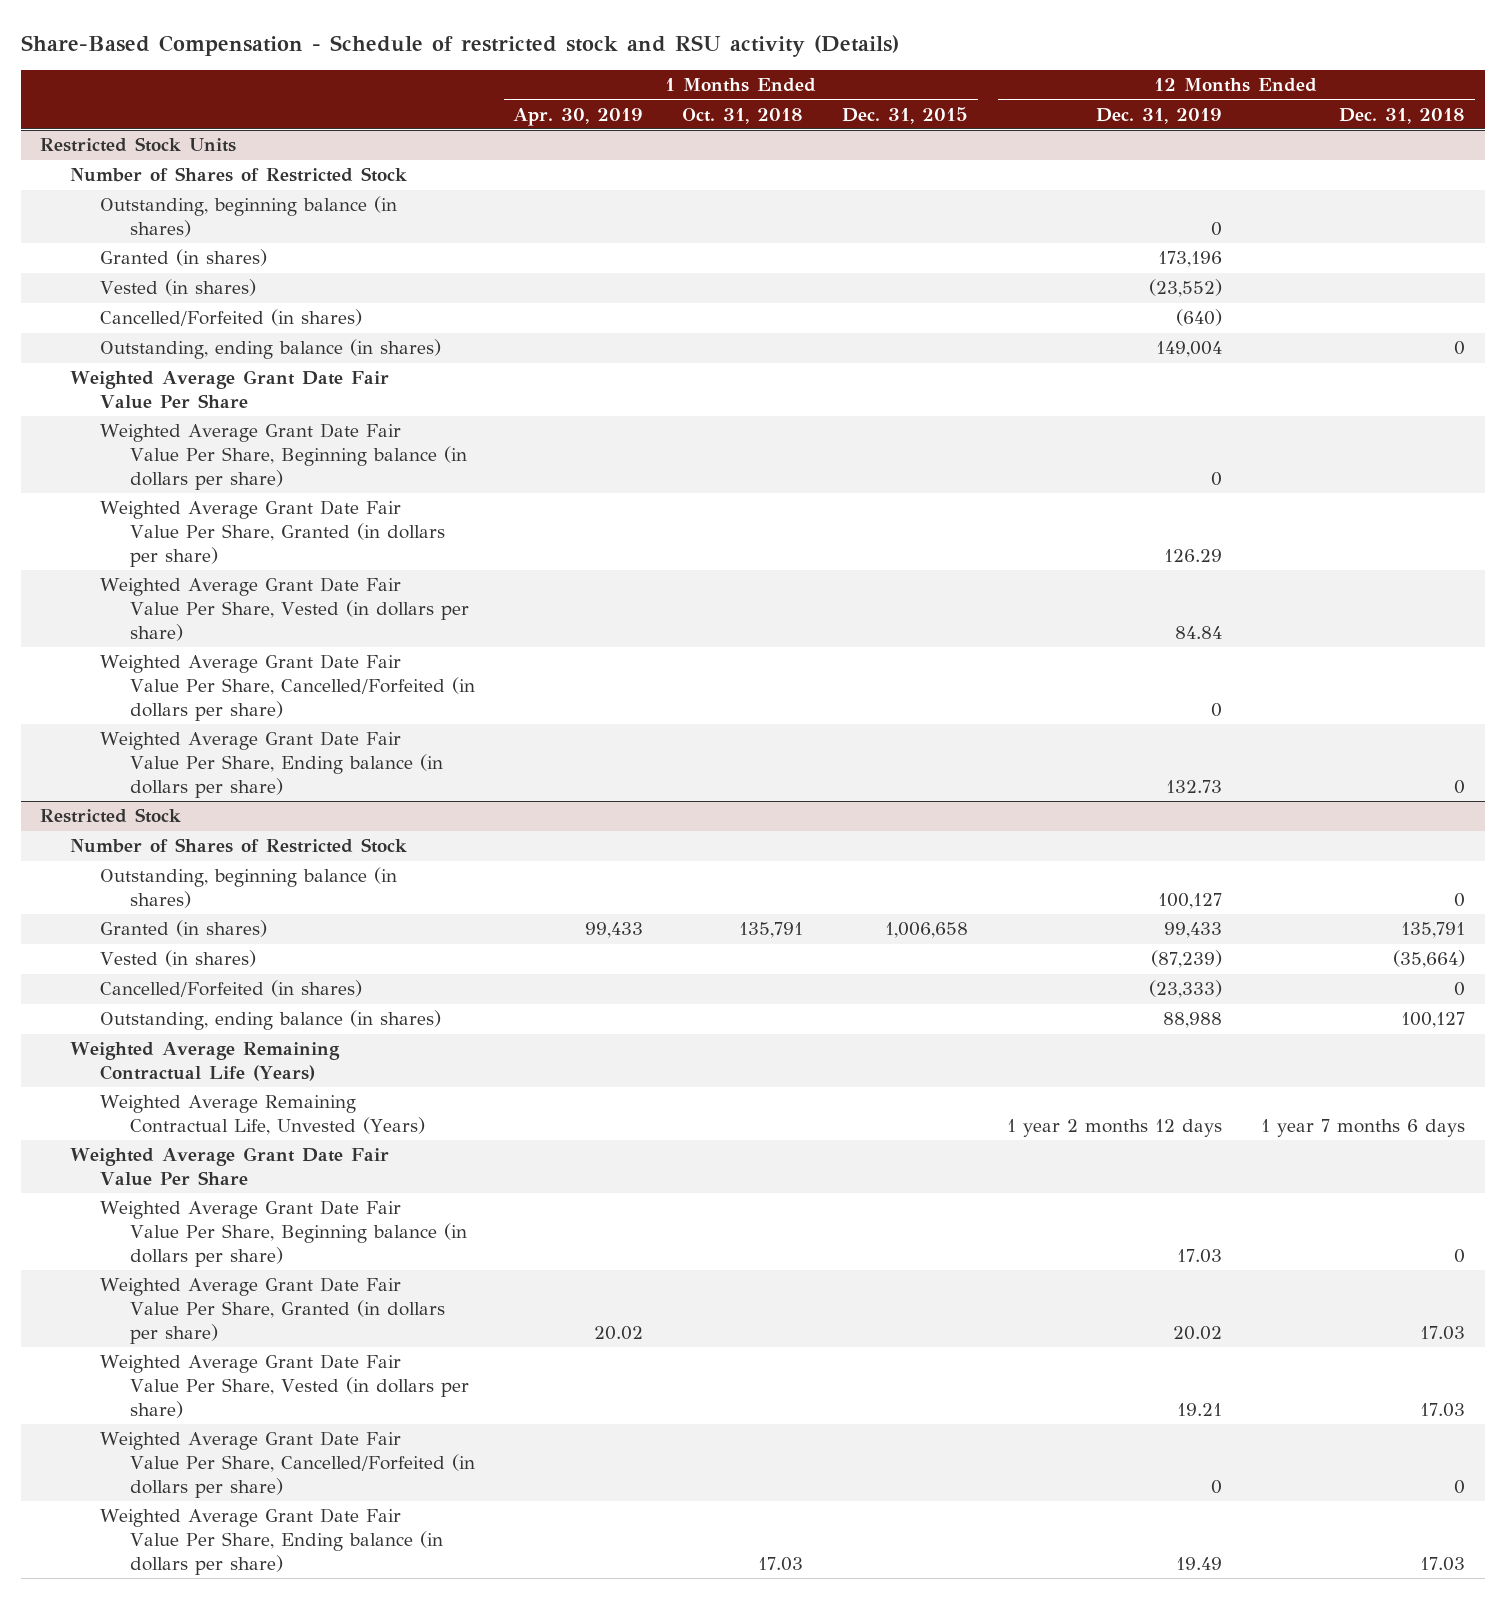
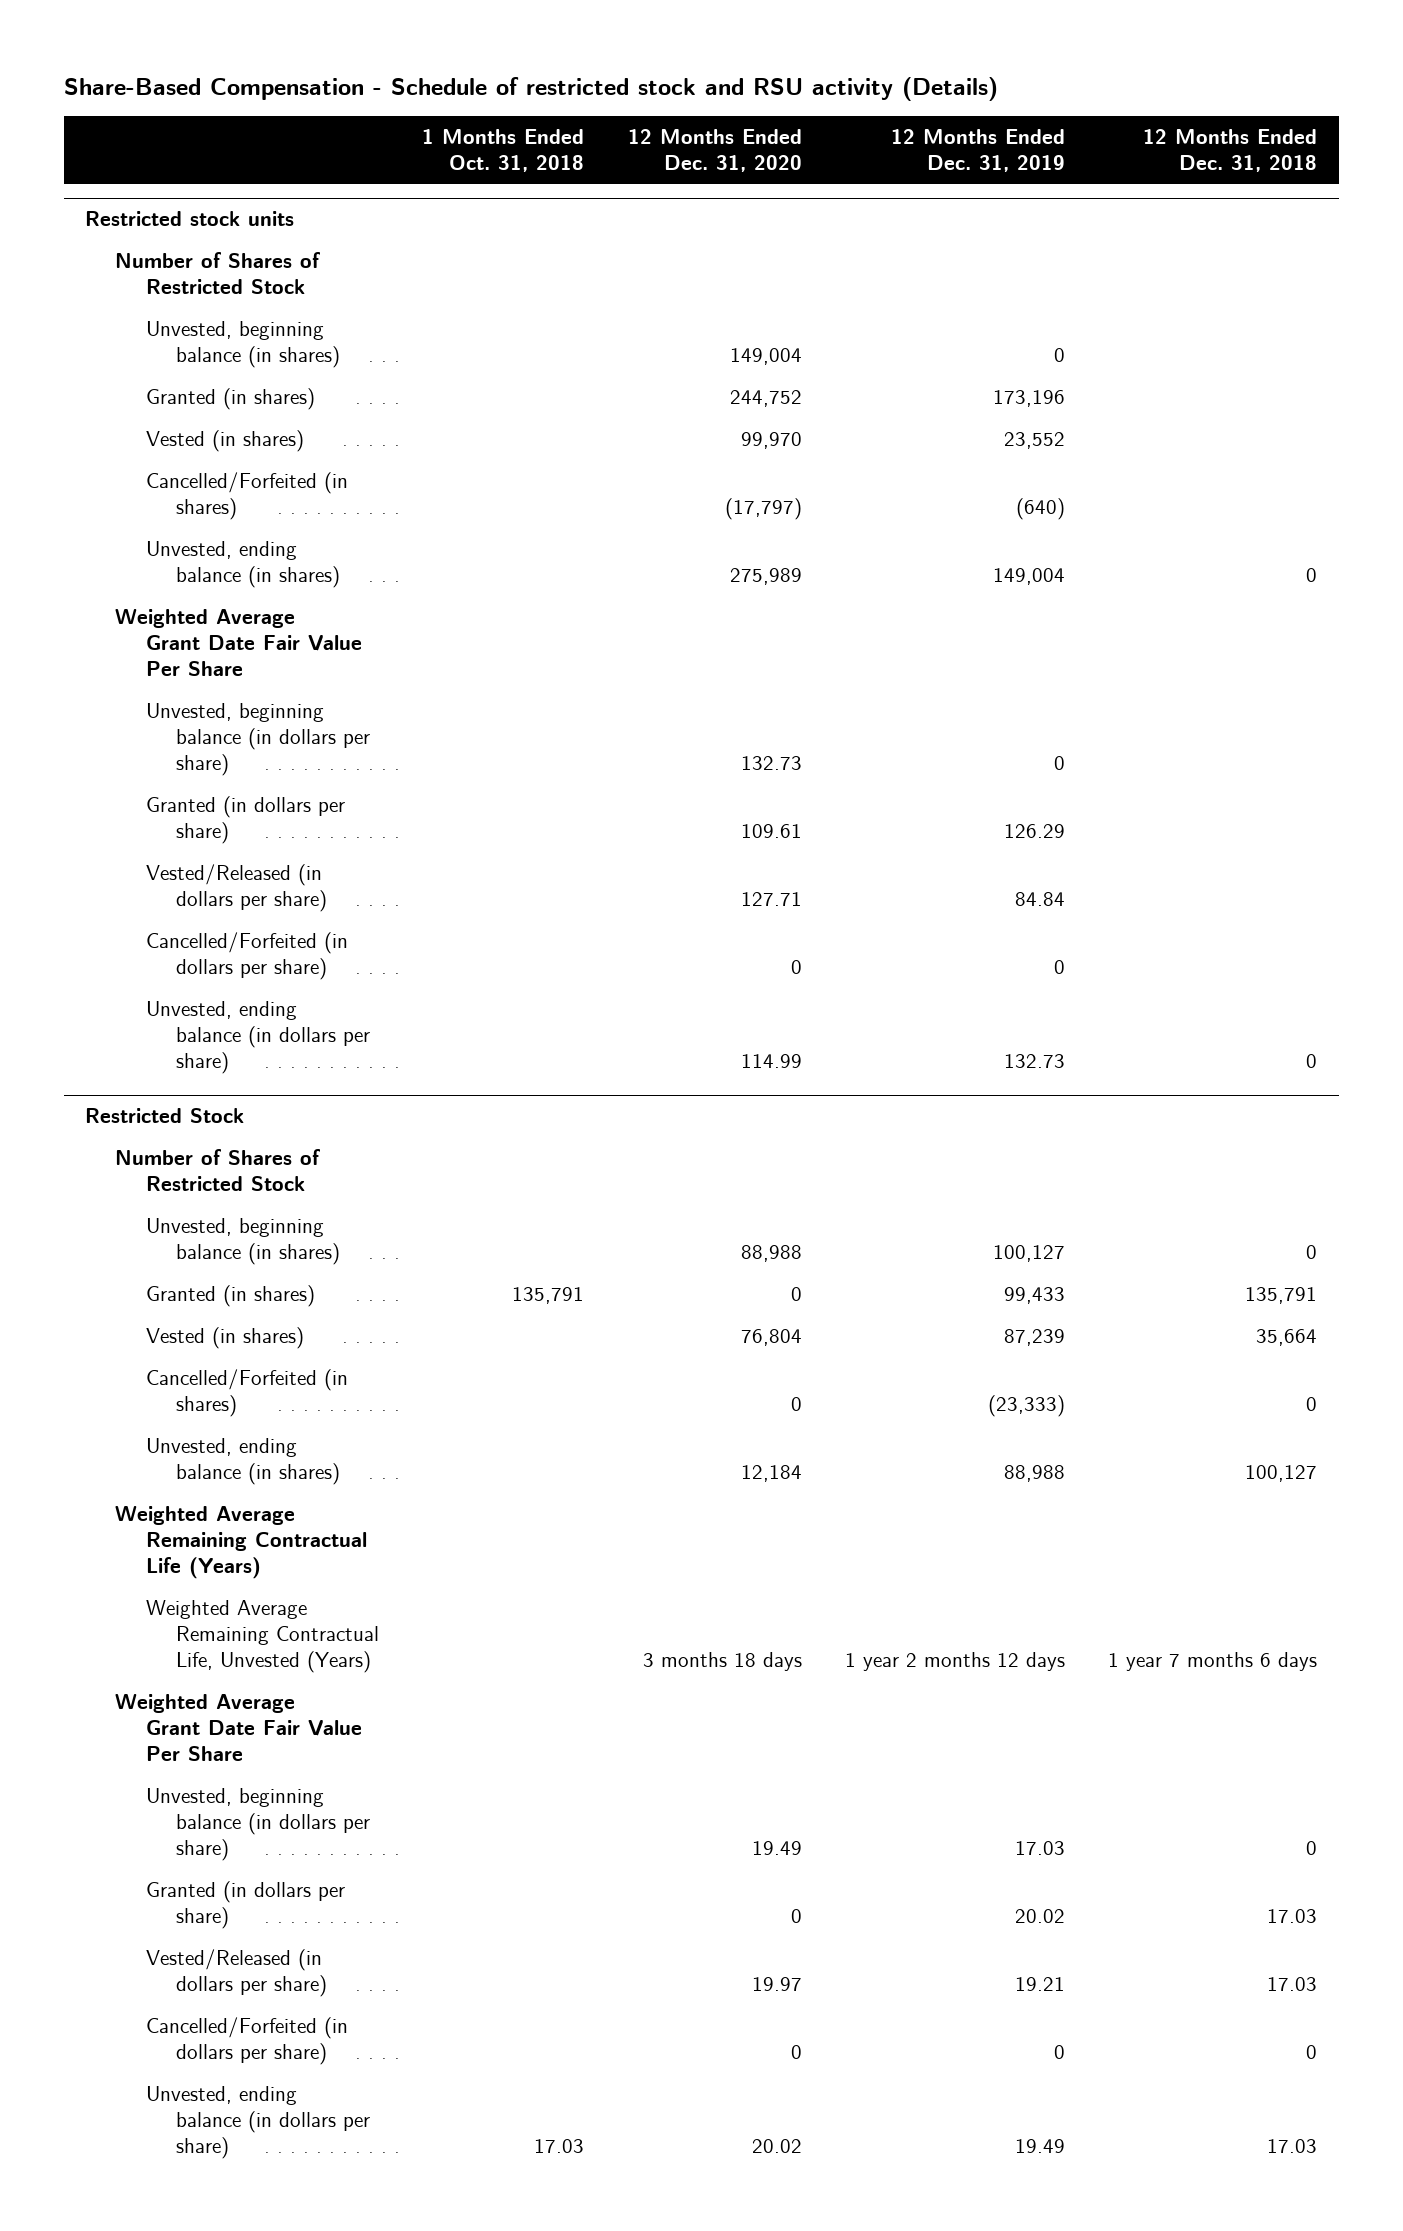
[513,107,644,126] Apr. 30, 2019 -> none
[842,106,969,124] Dec. 31, 2015 -> none
none -> [627,128,802,173] 12 Months Ended Dec. 31, 2020
[40,137,237,153] Restricted Stock Units -> [85,211,295,227] Restricted stock units
[99,196,397,238] Outstanding, beginning balance (in shares) -> [145,321,340,369] Unvested, beginning balance (in shares)
[1149,279,1223,298] (23,552) -> [1003,432,1065,450] 23,552
[99,339,441,360] Outstanding, ending balance (in shares) -> [145,541,340,589] Unvested, ending balance (in shares)
[99,423,467,490] Weighted Average Grant Date Fair Value Per Share, Beginning balance (in dollars per share) -> [145,703,370,777] Unvested, beginning balance (in dollars per share)
[99,500,445,567] Weighted Average Grant Date Fair Value Per Share, Granted (in dollars per share) -> [145,796,345,845] Granted (in dollars per share)
[99,577,469,641] Weighted Average Grant Date Fair Value Per Share, Vested (in dollars per share) -> [145,864,327,913] Vested/Released (in dollars per share)
[99,654,475,721] Weighted Average Grant Date Fair Value Per Share, Cancelled/Forfeited (in dollars per share) -> [145,932,348,981] Cancelled/Forfeited (in dollars per share)
[99,731,443,798] Weighted Average Grant Date Fair Value Per Share, Ending balance (in dollars per share) -> [145,1001,370,1075] Unvested, ending balance (in dollars per share)
[99,867,397,909] Outstanding, beginning balance (in shares) -> [145,1218,340,1266] Unvested, beginning balance (in shares)
[1151,950,1223,969] (87,239) -> [1003,1329,1065,1347] 87,239
[1393,950,1466,969] (35,664) -> [1256,1329,1318,1347] 35,664
[99,1010,441,1031] Outstanding, ending balance (in shares) -> [145,1438,340,1486] Unvested, ending balance (in shares)
[99,1200,467,1267] Weighted Average Grant Date Fair Value Per Share, Beginning balance (in dollars per share) -> [145,1788,370,1862] Unvested, beginning balance (in dollars per share)
[99,1277,445,1344] Weighted Average Grant Date Fair Value Per Share, Granted (in dollars per share) -> [145,1881,345,1930] Granted (in dollars per share)
[99,1354,469,1418] Weighted Average Grant Date Fair Value Per Share, Vested (in dollars per share) -> [145,1949,327,1998] Vested/Released (in dollars per share)
[99,1431,475,1498] Weighted Average Grant Date Fair Value Per Share, Cancelled/Forfeited (in dollars per share) -> [145,2017,348,2066] Cancelled/Forfeited (in dollars per share)
[99,1508,443,1575] Weighted Average Grant Date Fair Value Per Share, Ending balance (in dollars per share) -> [145,2086,370,2160] Unvested, ending balance (in dollars per share)

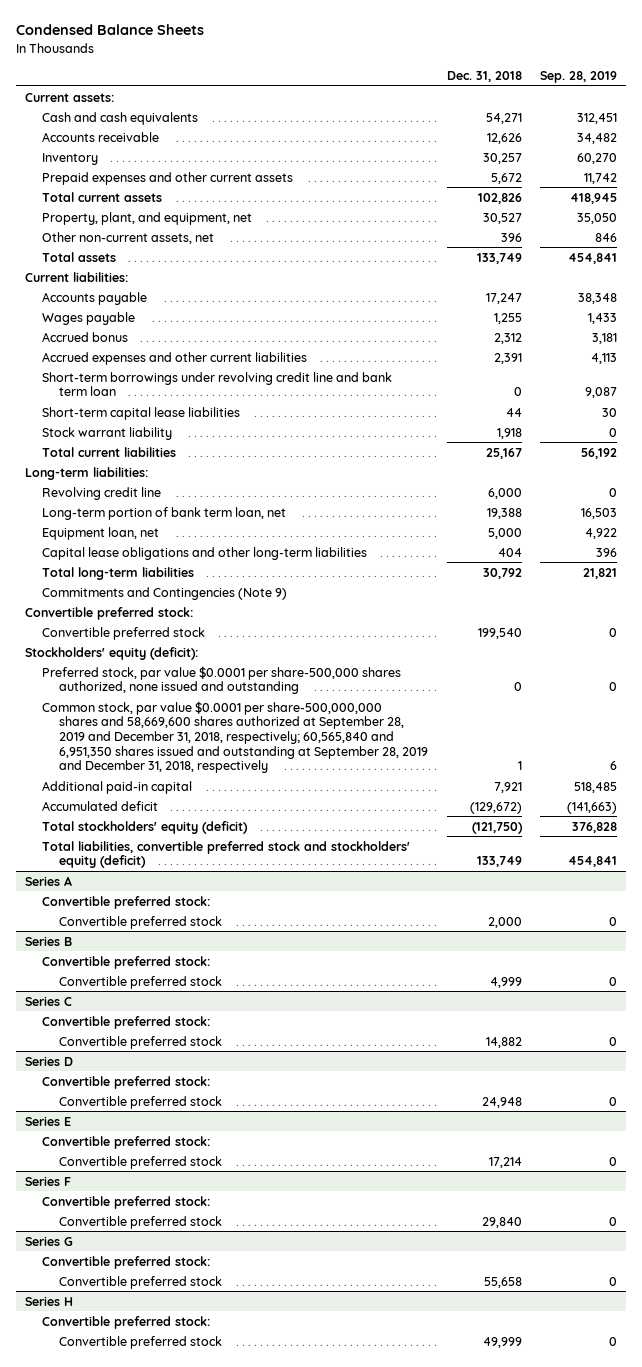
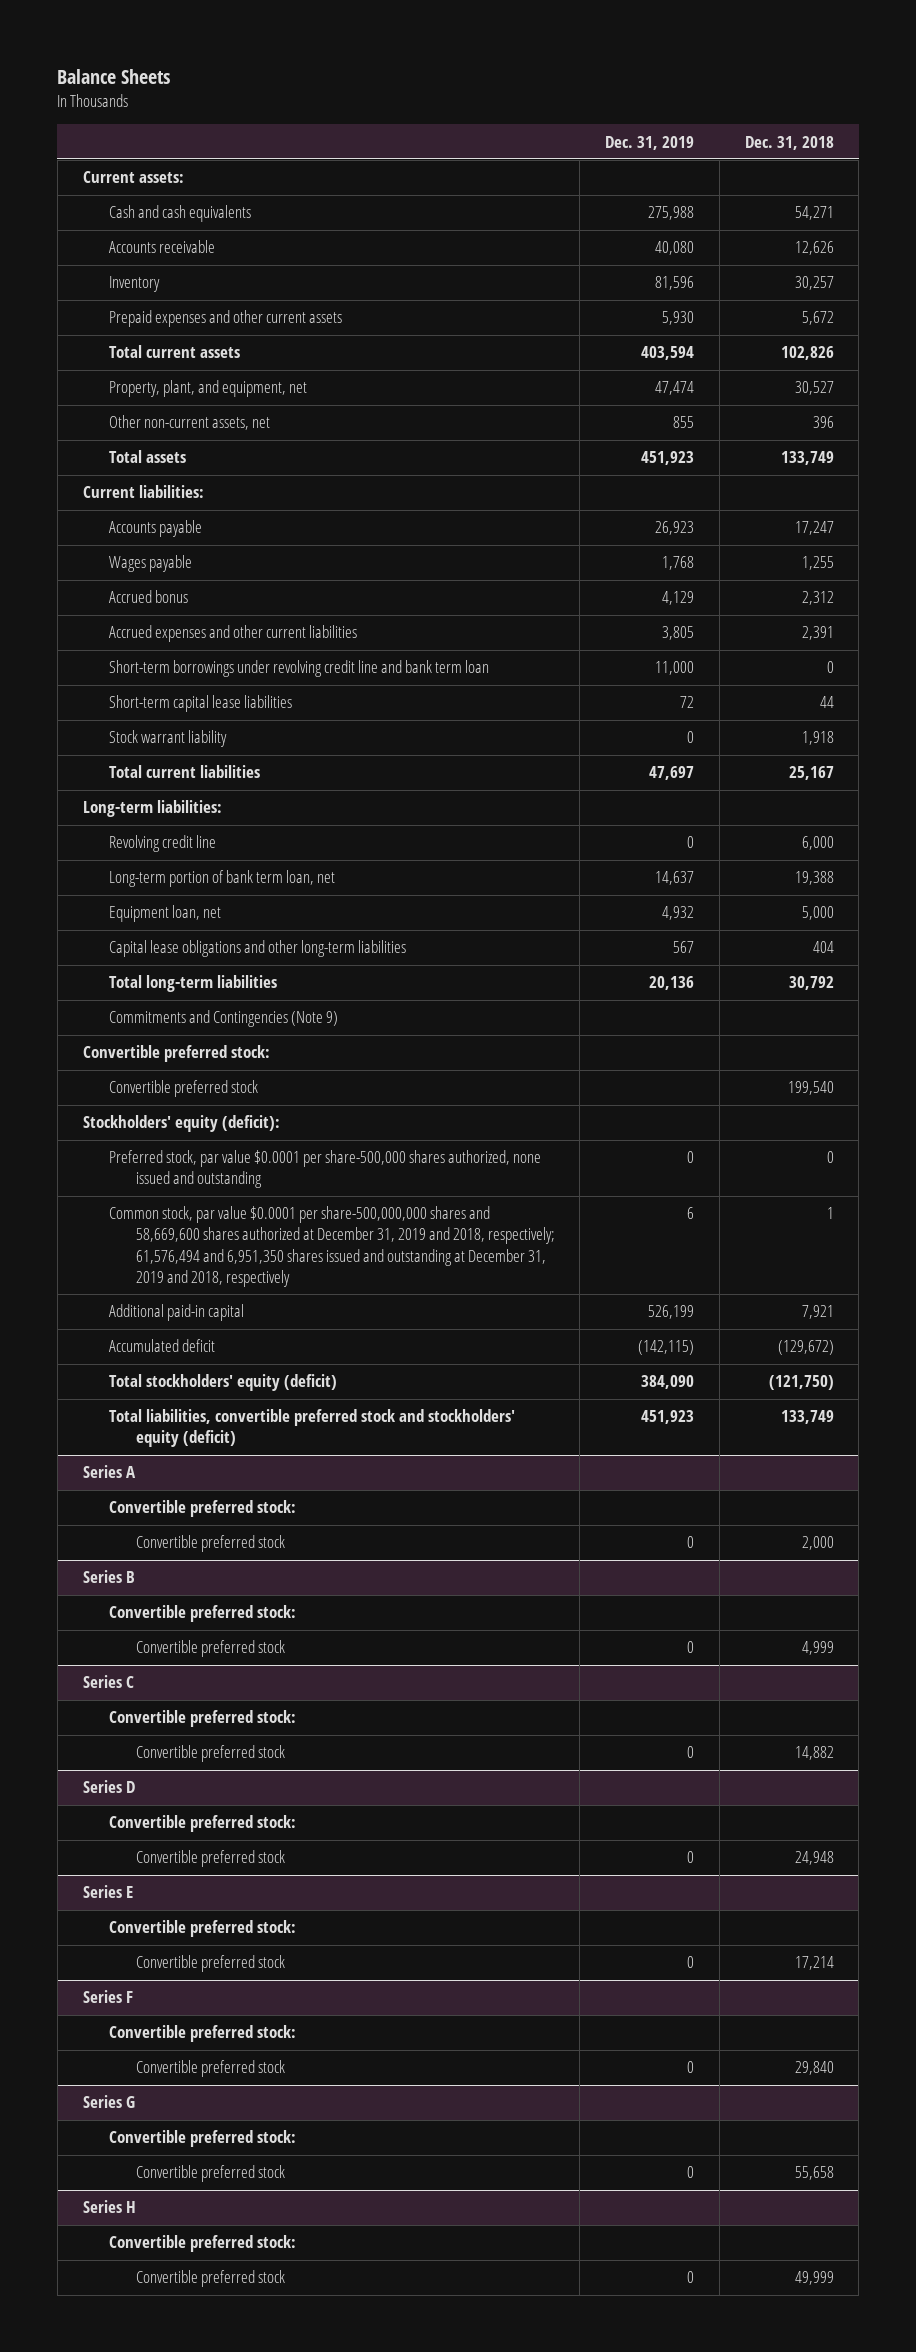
[15,24,204,36] Condensed Balance Sheets -> [57,69,171,85] Balance Sheets
[540,71,618,84] Sep. 28, 2019 -> none
none -> [605,135,695,150] Dec. 31, 2019
[42,700,429,774] Common stock, par value $0.0001 per share-500,000,000 shares and 58,669,600 shares authorized at September 28, 2019 and December 31, 2018, respectively; 60,565,840 and 6,951,350 shares issued and outstanding at September 28, 2019 and December 31, 2018, respectively -> [109,1206,555,1287] Common stock, par value $0.0001 per share-500,000,000 shares and 58,669,600 shares authorized at December 31, 2019 and 2018, respectively; 61,576,494 and 6,951,350 shares issued and outstanding at December 31, 2019 and 2018, respectively

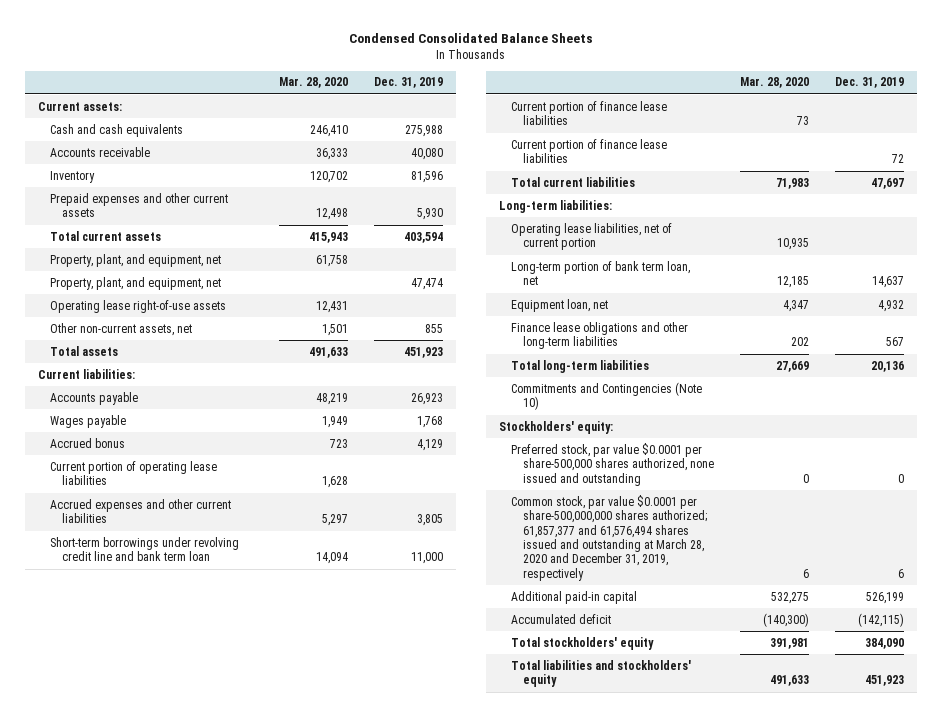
[57,69,171,85] Balance Sheets -> [349,32,594,43] Condensed Consolidated Balance Sheets
[744,135,834,150] Dec. 31, 2018 -> none
none -> [279,77,349,89] Mar. 28, 2020
none -> [49,253,221,267] Property, plant, and equipment, net
none -> [49,299,226,313] Operating lease right-of-use assets
none -> [49,460,217,486] Current portion of operating lease liabilities
[109,730,228,748] Stock warrant liability -> none
none -> [510,100,667,126] Current portion of finance lease liabilities
[109,695,293,713] Short-term capital lease liabilities -> [510,138,667,164] Current portion of finance lease liabilities
[109,835,217,853] Revolving credit line -> none
none -> [510,222,672,251] Operating lease liabilities, net of current portion
[109,940,407,958] Capital lease obligations and other long-term liabilities -> [510,321,688,350] Finance lease obligations and other long-term liabilities
[82,1045,270,1063] Convertible preferred stock: -> none
[109,1080,259,1098] Convertible preferred stock -> none
[109,1010,339,1028] Commitments and Contingencies (Note 9) -> [510,381,702,411] Commitments and Contingencies (Note 10)
[82,1115,280,1133] Stockholders' equity (deficit): -> [498,420,613,434] Stockholders' equity:
[109,1206,555,1287] Common stock, par value $0.0001 per share-500,000,000 shares and 58,669,600 shares authorized at December 31, 2019 and 2018, respectively; 61,576,494 and 6,951,350 shares issued and outstanding at December 31, 2019 and 2018, respectively -> [510,494,708,581] Common stock, par value $0.0001 per share-500,000,000 shares authorized; 61,857,377 and 61,576,494 shares issued and outstanding at March 28, 2020 and December 31, 2019, respectively
[82,1465,136,1479] Series A -> none
[109,1500,297,1518] Convertible preferred stock: -> none
[135,1535,285,1553] Convertible preferred stock -> none
[82,1570,135,1584] Series B -> none
[109,1605,297,1623] Convertible preferred stock: -> none
[135,1640,285,1658] Convertible preferred stock -> none
[82,1675,134,1689] Series C -> none
[109,1710,297,1728] Convertible preferred stock: -> none
[135,1745,285,1763] Convertible preferred stock -> none
[82,1780,135,1794] Series D -> none
[109,1815,297,1833] Convertible preferred stock: -> none
[135,1850,285,1868] Convertible preferred stock -> none
[82,1885,133,1899] Series E -> none
[109,1920,297,1938] Convertible preferred stock: -> none
[135,1955,285,1973] Convertible preferred stock -> none
[82,1990,133,2004] Series F -> none
[109,2025,297,2043] Convertible preferred stock: -> none
[135,2060,285,2078] Convertible preferred stock -> none
[82,2095,135,2109] Series G -> none
[109,2130,297,2148] Convertible preferred stock: -> none
[135,2165,285,2183] Convertible preferred stock -> none
[82,2200,136,2214] Series H -> none
[109,2235,297,2253] Convertible preferred stock: -> none
[135,2270,285,2288] Convertible preferred stock -> none
[109,1374,338,1392] Total stockholders' equity (deficit) -> [510,636,654,650] Total stockholders' equity
[109,1409,516,1448] Total liabilities, convertible preferred stock and stockholders' equity (deficit) -> [510,659,691,688] Total liabilities and stockholders' equity

